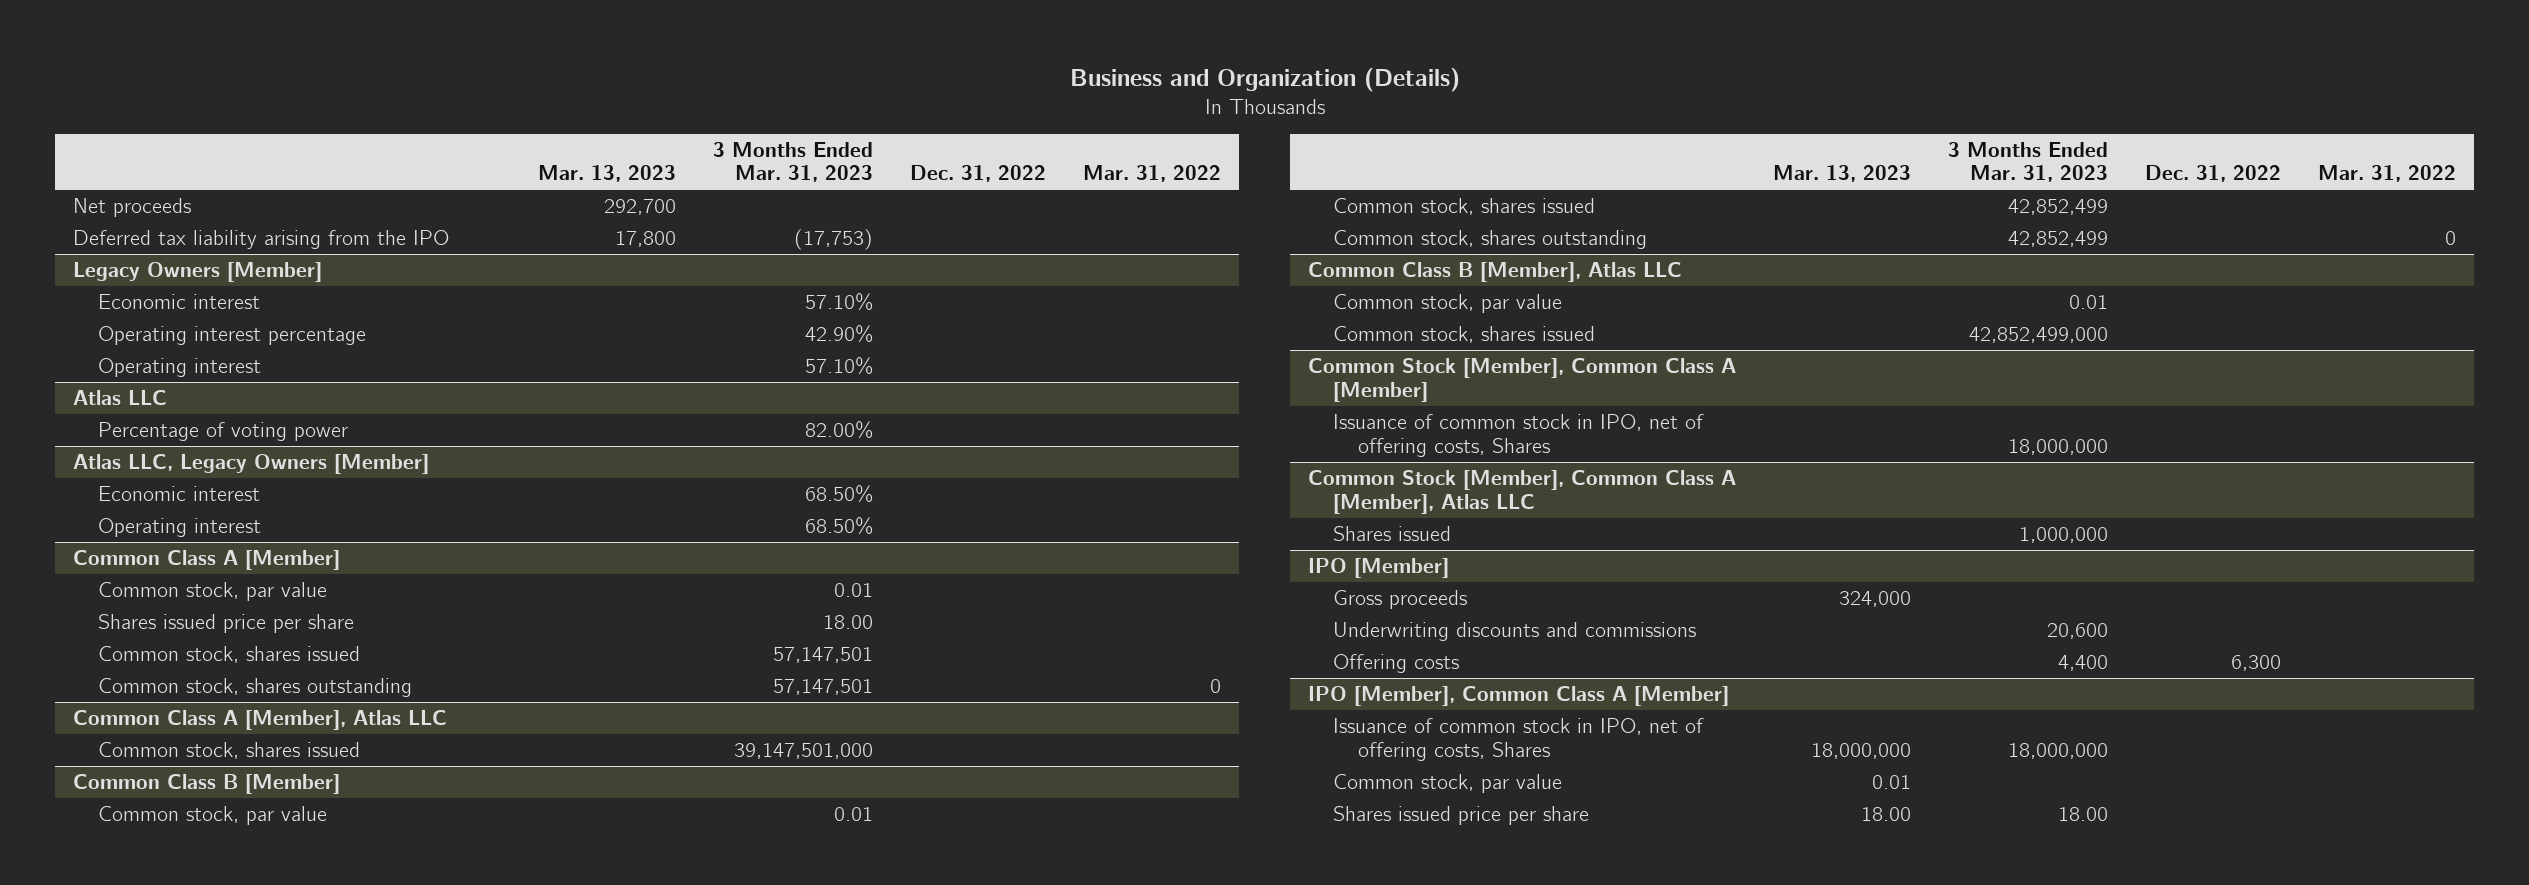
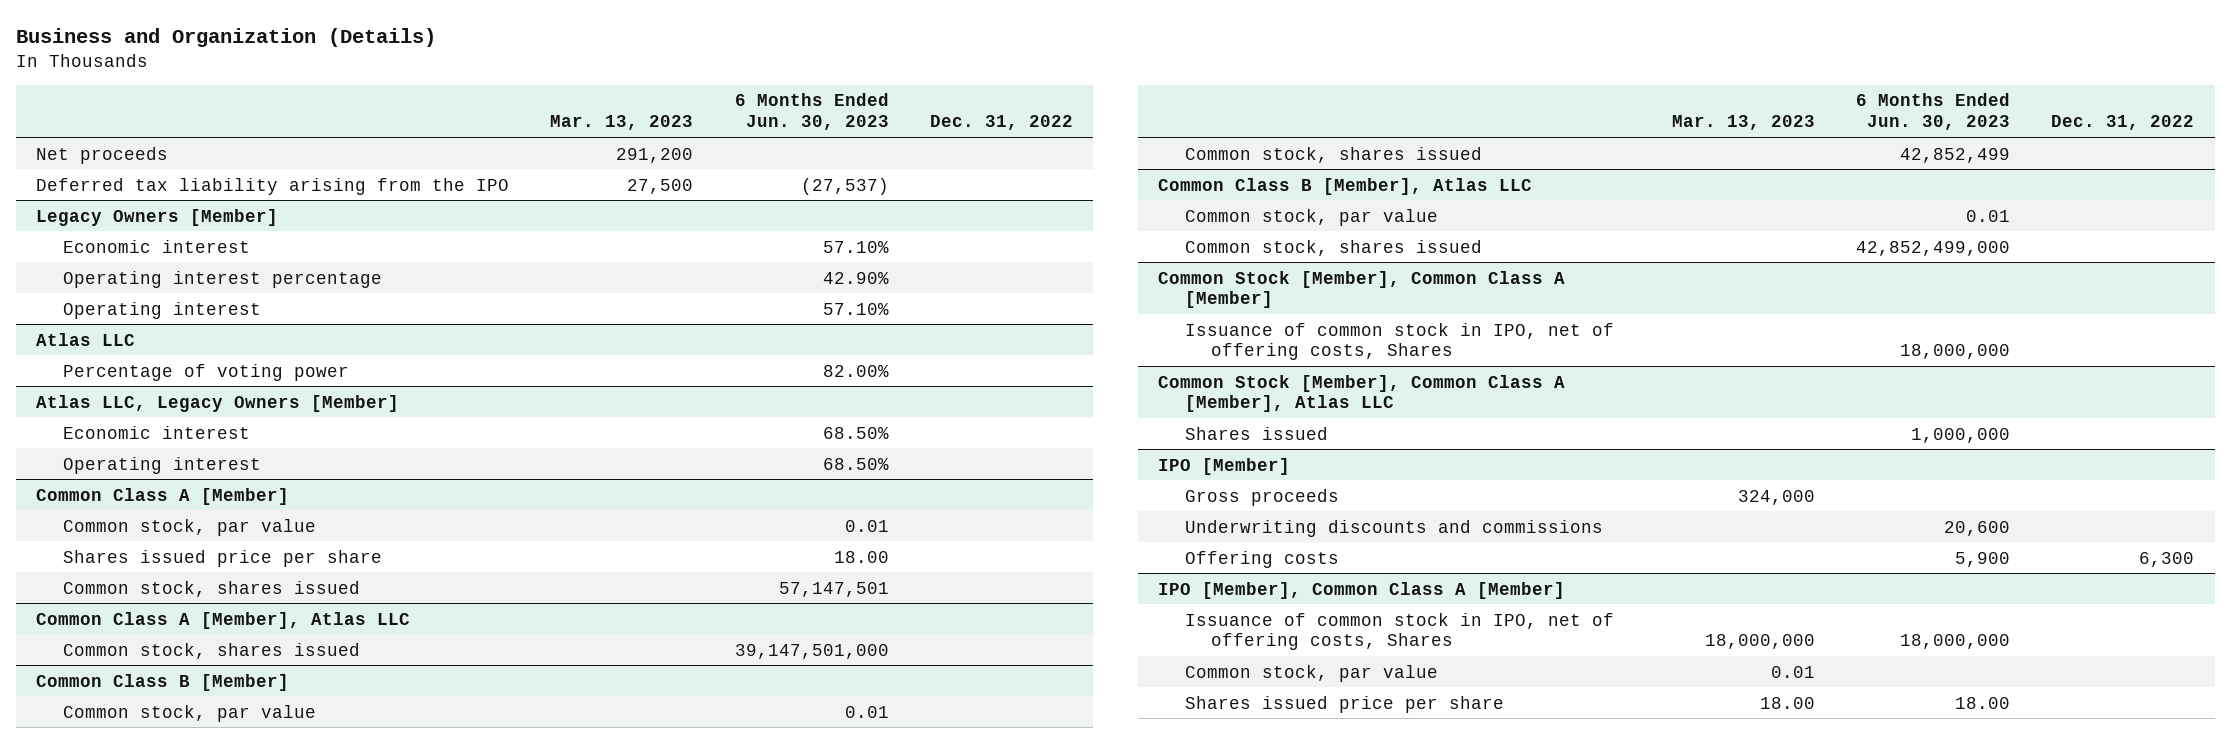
[712,141,873,183] 3 Months Ended Mar. 31, 2023 -> none
[1082,165,1221,183] Mar. 31, 2022 -> none
none -> [734,93,889,131] 6 Months Ended Jun. 30, 2023
[603,199,676,216] 292,700 -> [616,147,694,163] 291,200
[614,231,676,248] 17,800 -> [627,178,694,194] 27,500
[97,678,412,698] Common stock, shares outstanding -> none
[1333,230,1648,250] Common stock, shares outstanding -> none

